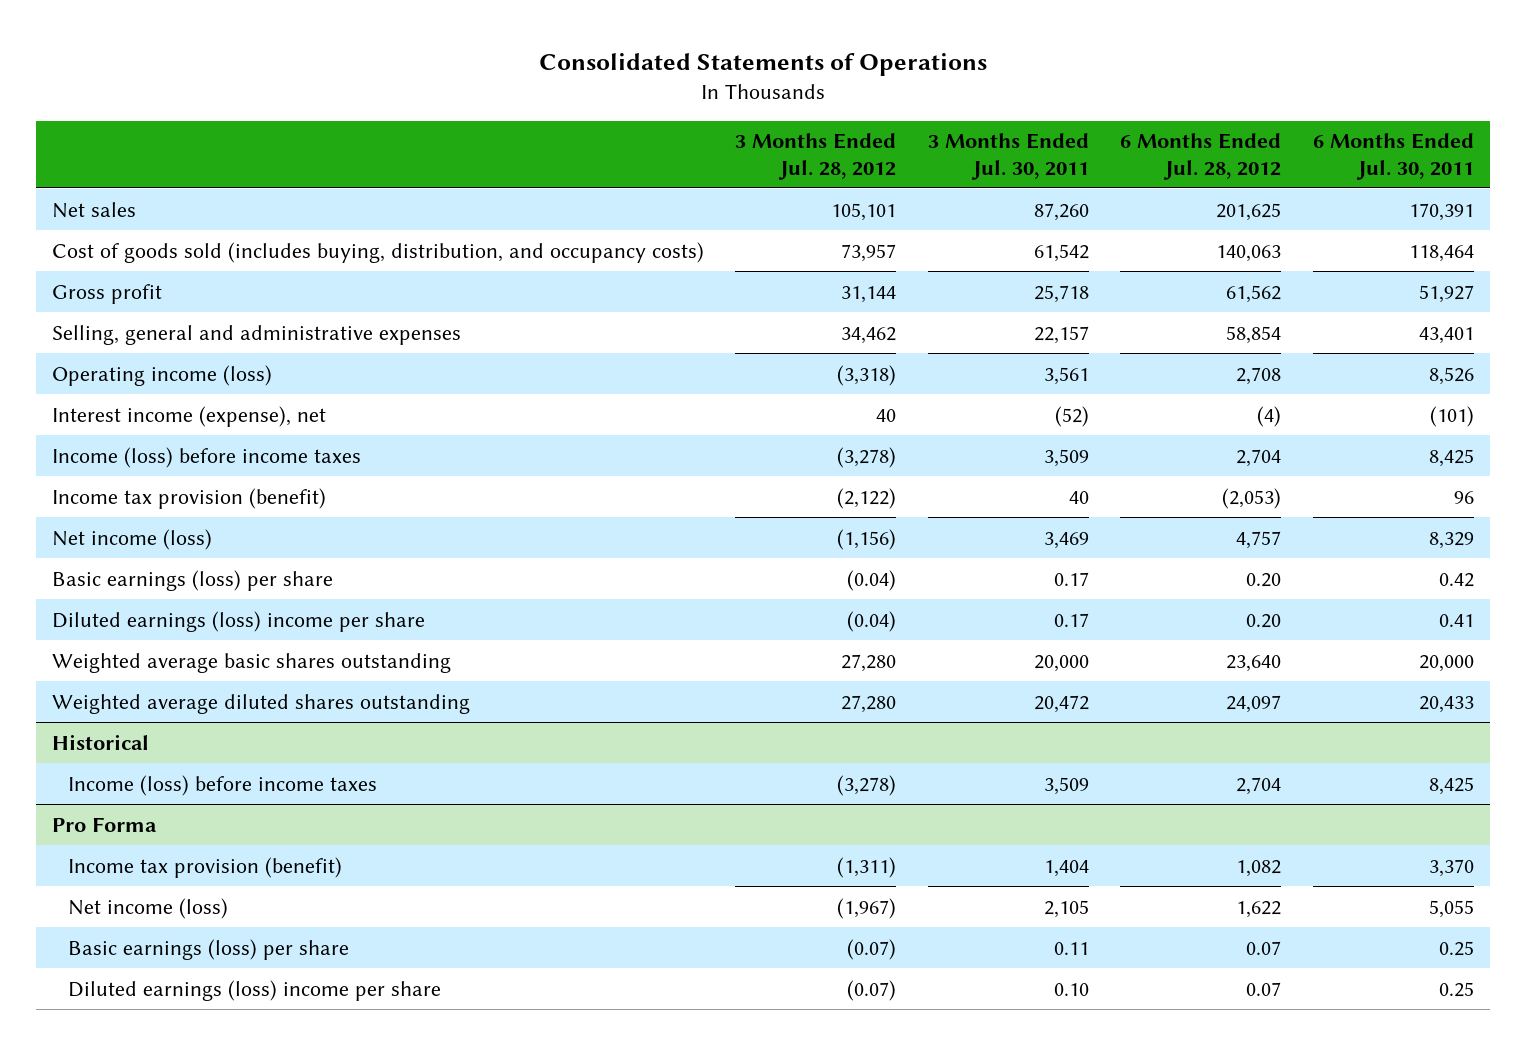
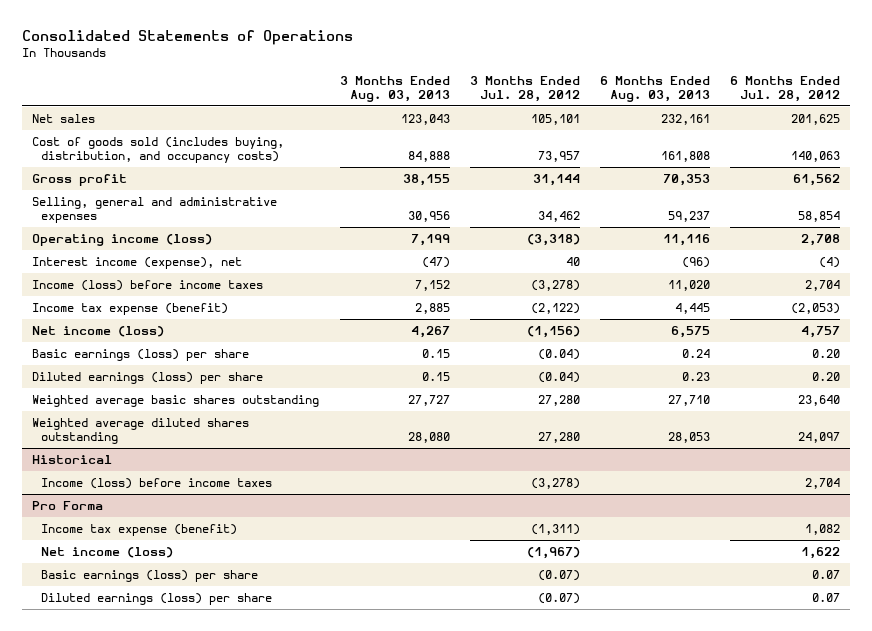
[927,133,1089,180] 3 Months Ended Jul. 30, 2011 -> none
[1312,133,1474,180] 6 Months Ended Jul. 30, 2011 -> none
none -> [339,75,450,102] 3 Months Ended Aug. 03, 2013
none -> [599,75,710,102] 6 Months Ended Aug. 03, 2013
[51,487,326,509] Income tax provision (benefit) -> [32,302,229,315] Income tax expense (benefit)
[51,610,425,632] Diluted earnings (loss) income per share -> [32,371,264,384] Diluted earnings (loss) per share
[67,856,342,878] Income tax provision (benefit) -> [41,523,238,536] Income tax expense (benefit)
[67,979,441,1001] Diluted earnings (loss) income per share -> [41,592,273,605] Diluted earnings (loss) per share

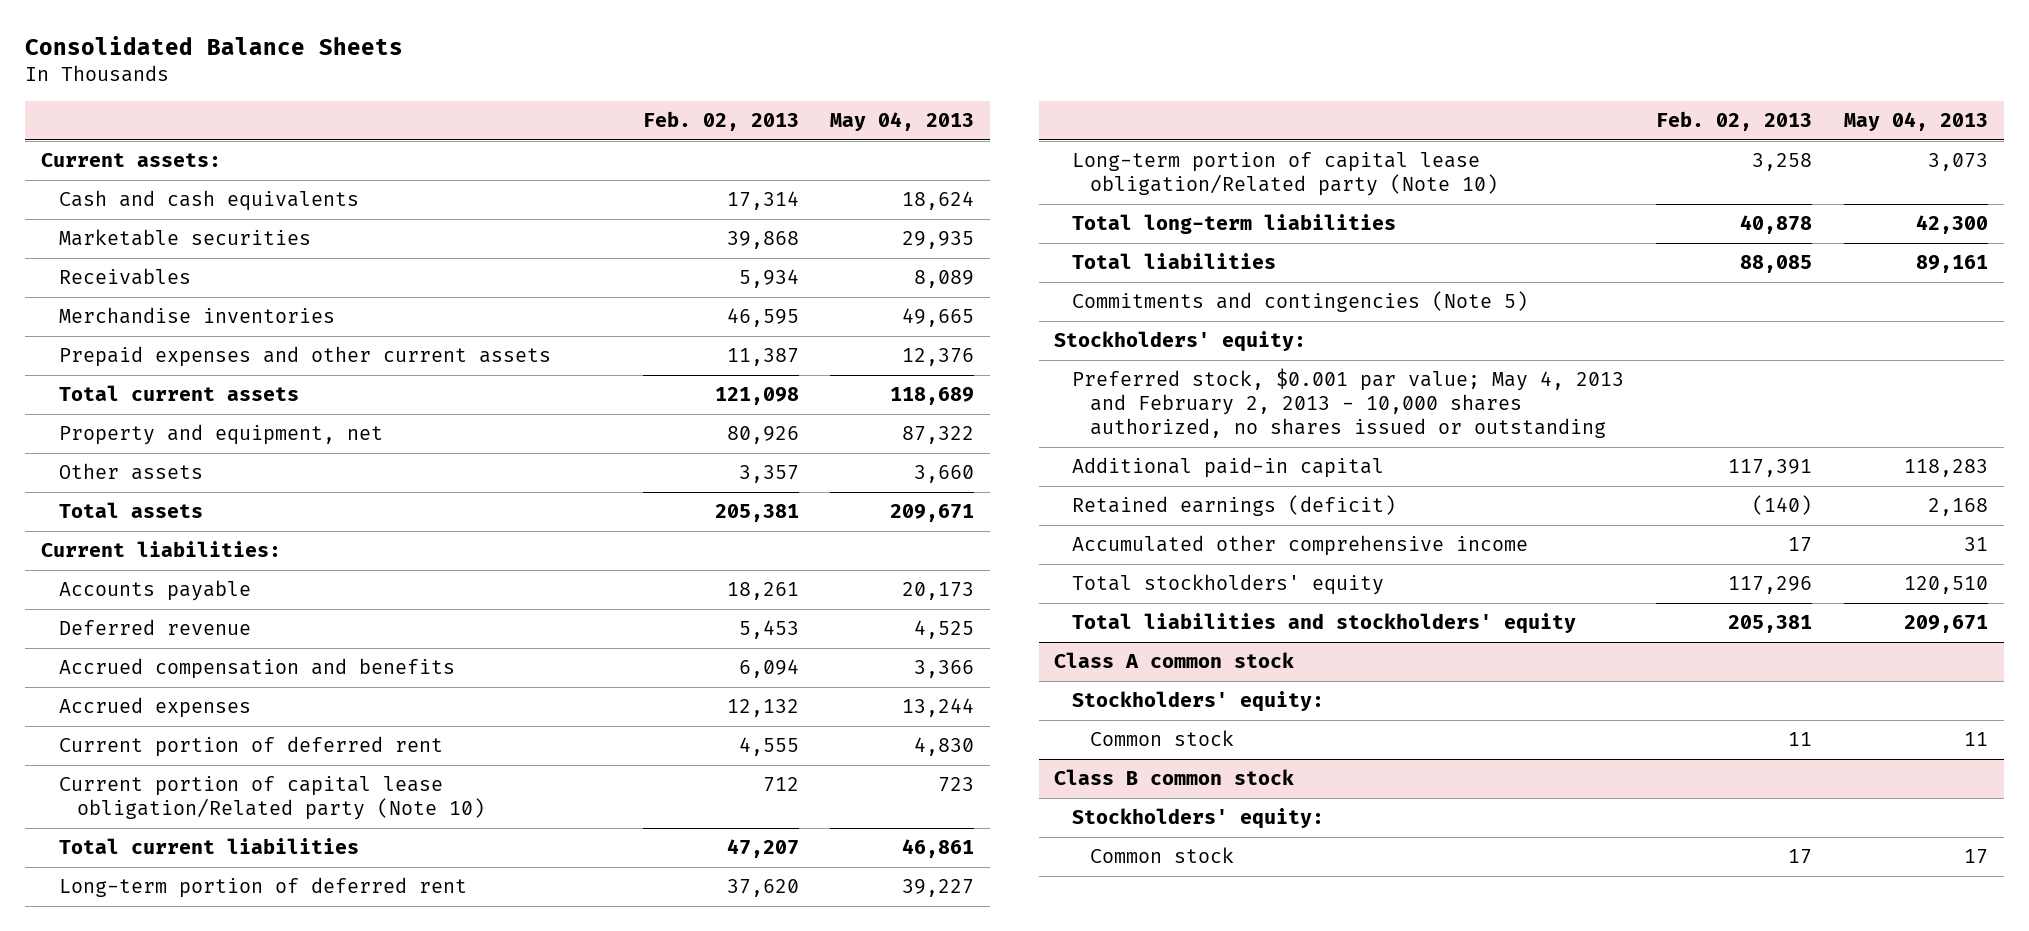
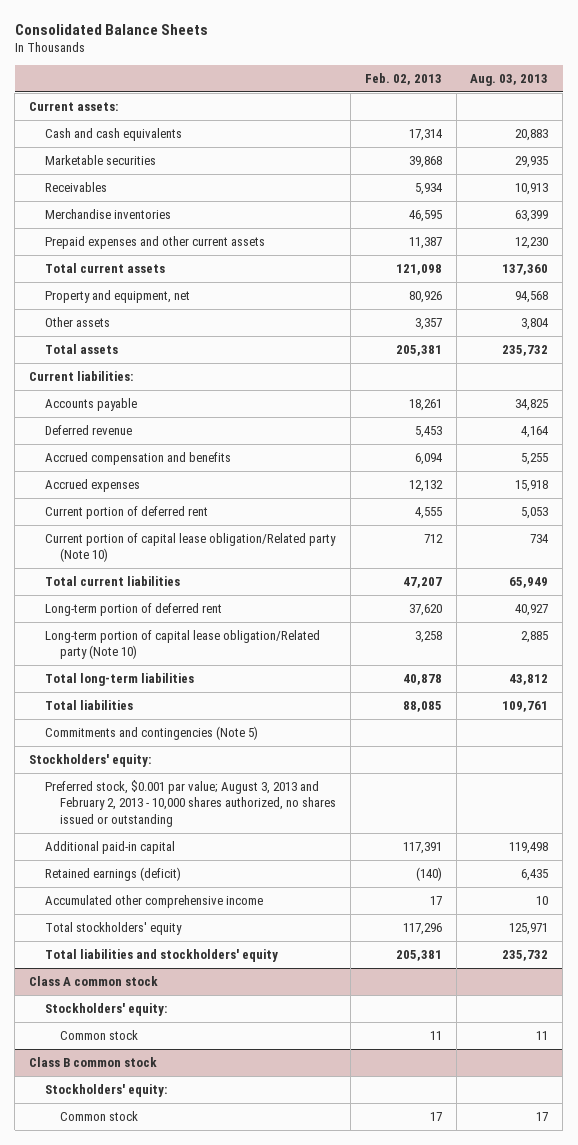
[830,111,975,131] May 04, 2013 -> none
none -> [470,73,549,86] Aug. 03, 2013
[1072,368,1625,439] Preferred stock, $0.001 par value; May 4, 2013 and February 2, 2013 - 10,000 shares authorized, no shares issued or outstanding -> [44,779,337,828] Preferred stock, $0.001 par value; August 3, 2013 and February 2, 2013 - 10,000 shares authorized, no shares issued or outstanding

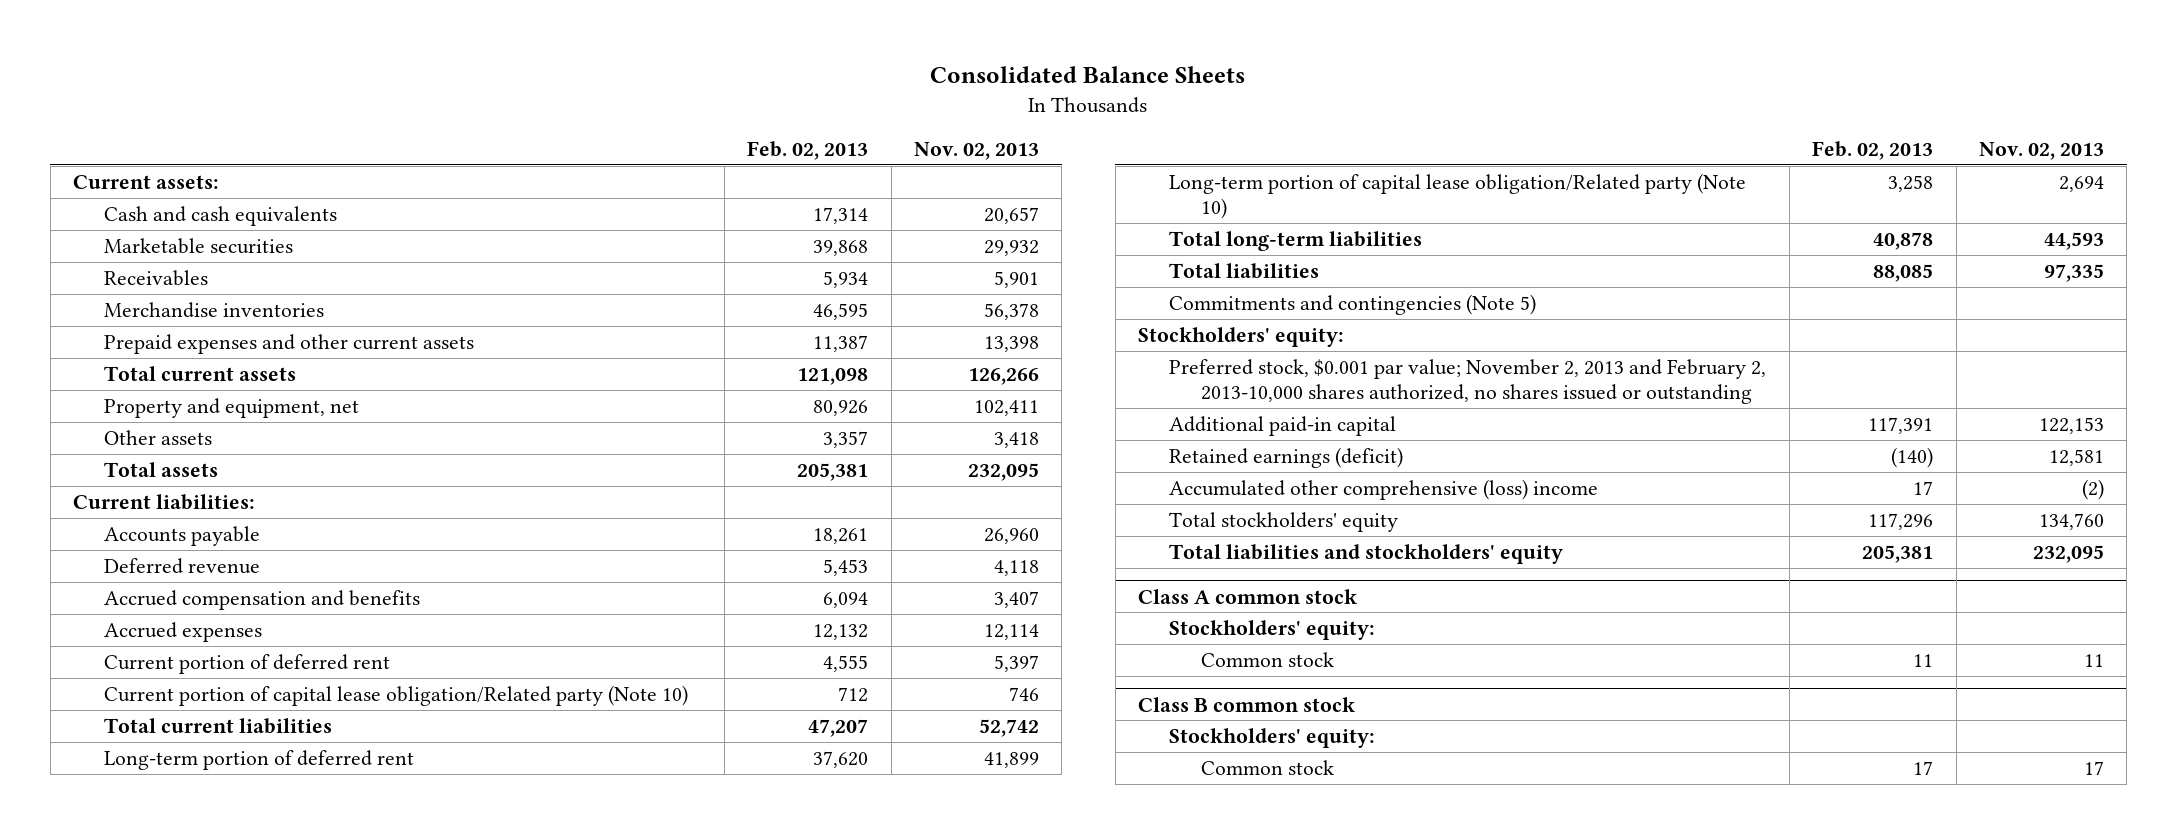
[470,73,549,86] Aug. 03, 2013 -> none
none -> [913,141,1039,160] Nov. 02, 2013
[44,779,337,828] Preferred stock, $0.001 par value; August 3, 2013 and February 2, 2013 - 10,000 shares authorized, no shares issued or outstanding -> [1169,358,1767,405] Preferred stock, $0.001 par value; November 2, 2013 and February 2, 2013-10,000 shares authorized, no shares issued or outstanding
[44,894,263,908] Accumulated other comprehensive income -> [1169,478,1599,500] Accumulated other comprehensive (loss) income

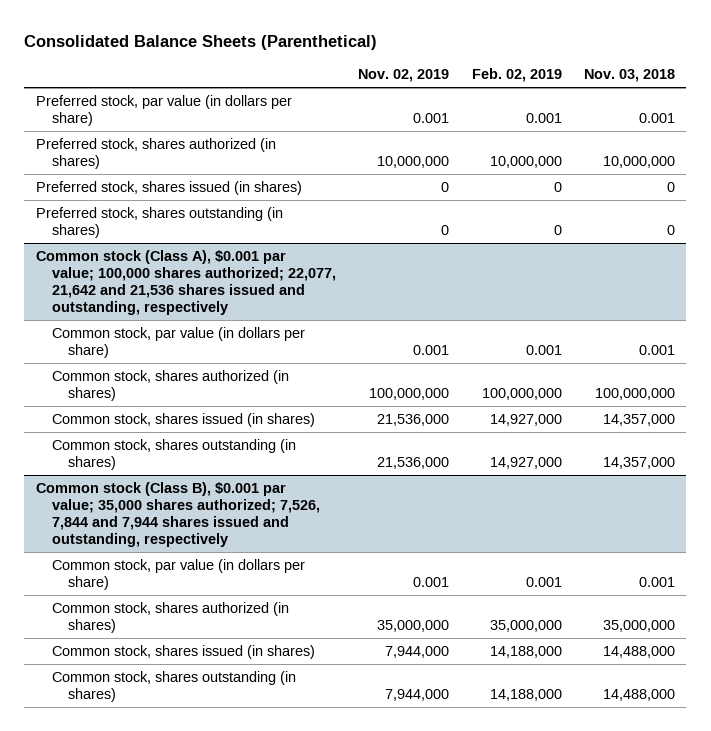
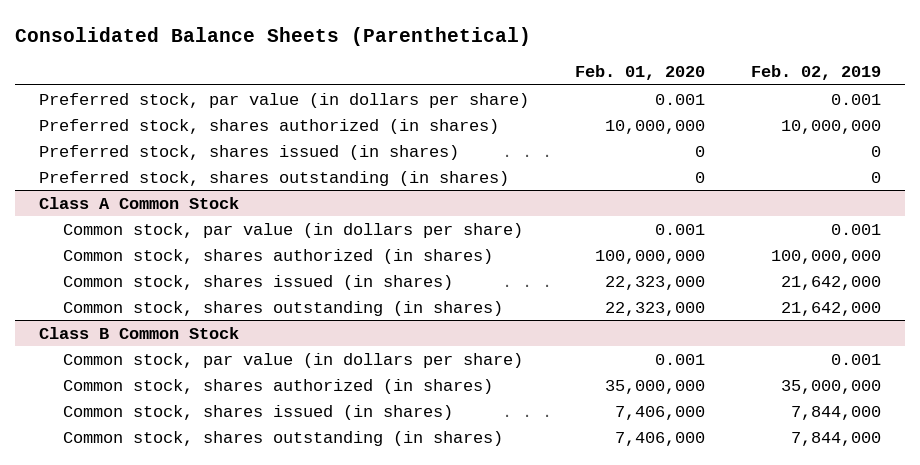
[358,69,450,83] Nov. 02, 2019 -> none
[583,69,675,83] Nov. 03, 2018 -> none
none -> [575,65,706,81] Feb. 01, 2020
[35,249,336,316] Common stock (Class A), $0.001 par value; 100,000 shares authorized; 22,077, 21,642 and 21,536 shares issued and outstanding, respectively -> [38,196,239,209] Class A Common Stock
[489,413,562,426] 14,927,000 -> [781,275,882,290] 21,642,000
[489,457,562,470] 14,927,000 -> [781,301,882,316] 21,642,000
[35,481,320,548] Common stock (Class B), $0.001 par value; 35,000 shares authorized; 7,526, 7,844 and 7,944 shares issued and outstanding, respectively -> [38,326,239,339] Class B Common Stock
[489,645,562,658] 14,188,000 -> [791,405,882,420] 7,844,000
[489,689,562,702] 14,188,000 -> [791,431,882,446] 7,844,000

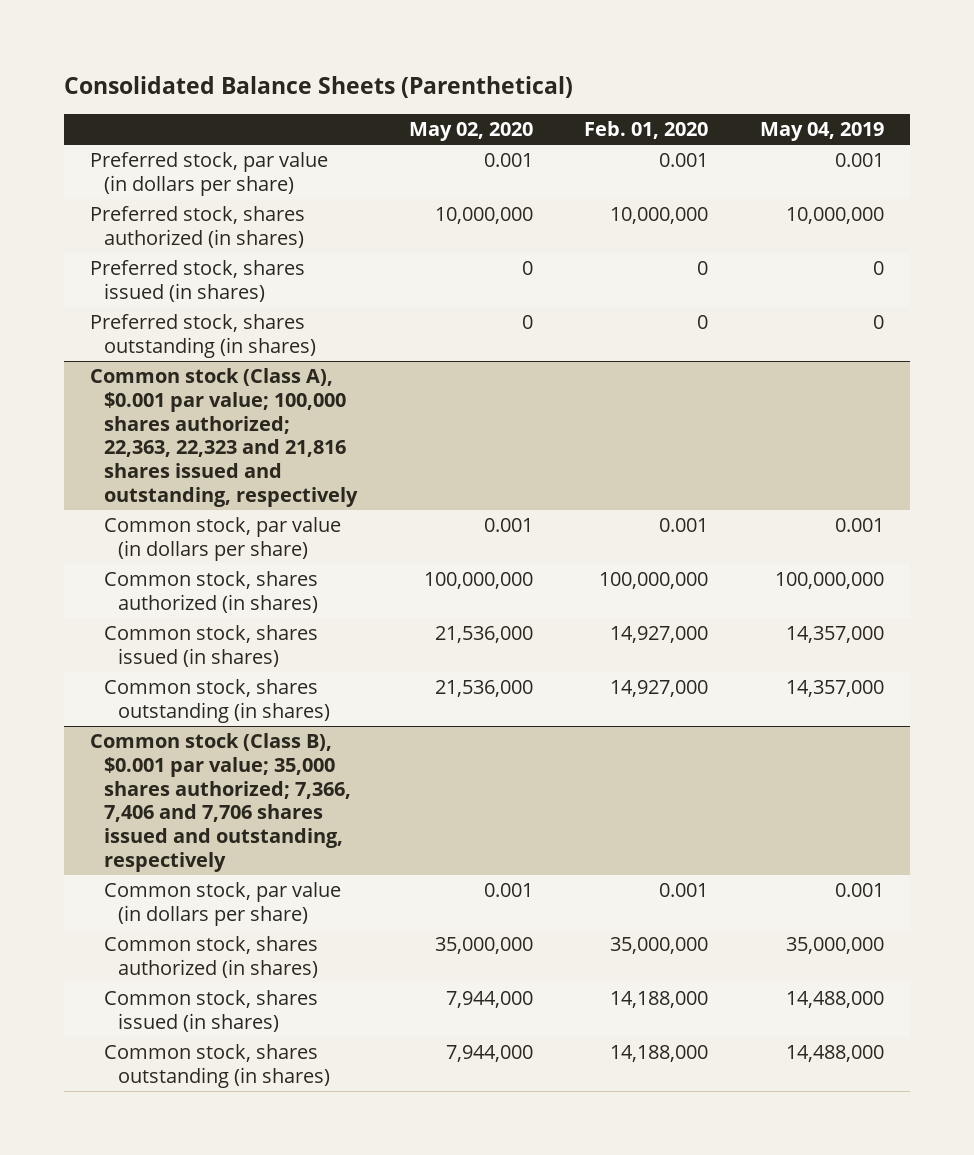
[751,65,882,81] Feb. 02, 2019 -> none
none -> [408,122,533,142] May 02, 2020
none -> [760,122,885,142] May 04, 2019
[38,196,239,209] Class A Common Stock -> [89,368,359,507] Common stock (Class A), $0.001 par value; 100,000 shares authorized; 22,363, 22,323 and 21,816 shares issued and outstanding, respectively
[605,275,706,290] 22,323,000 -> [610,626,709,644] 14,927,000
[605,301,706,316] 22,323,000 -> [610,680,709,698] 14,927,000
[38,326,239,339] Class B Common Stock -> [89,733,352,872] Common stock (Class B), $0.001 par value; 35,000 shares authorized; 7,366, 7,406 and 7,706 shares issued and outstanding, respectively
[615,405,706,420] 7,406,000 -> [610,991,709,1009] 14,188,000
[615,431,706,446] 7,406,000 -> [610,1045,709,1063] 14,188,000

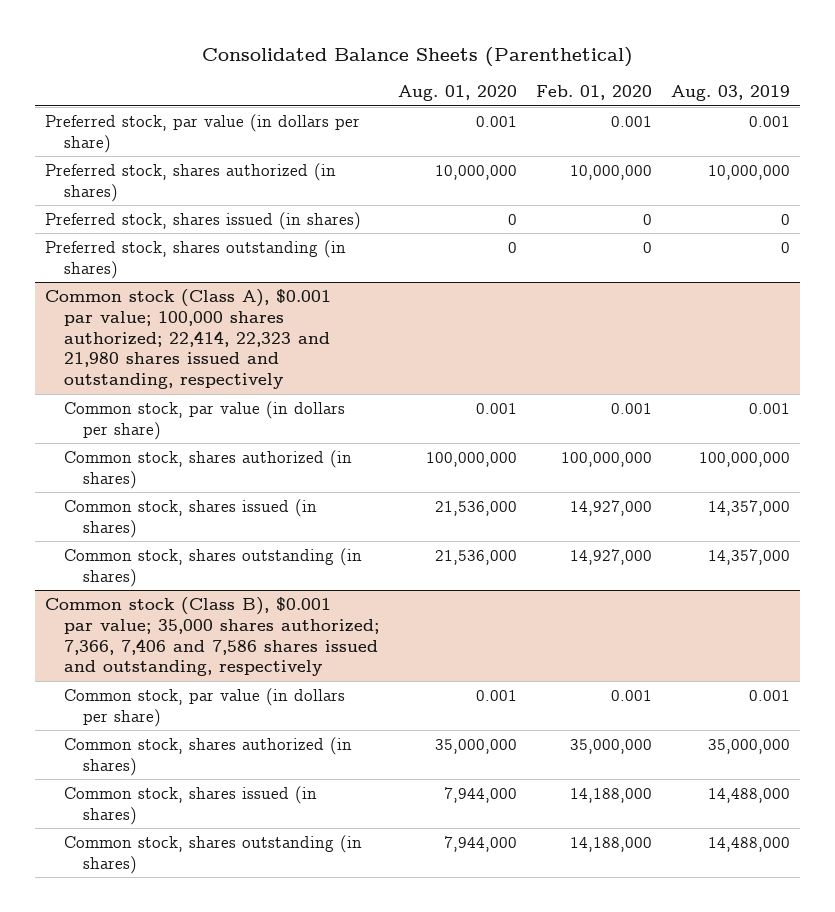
[408,122,533,142] May 02, 2020 -> none
[760,122,885,142] May 04, 2019 -> none
none -> [398,85,518,102] Aug. 01, 2020
none -> [671,85,791,102] Aug. 03, 2019
[89,368,359,507] Common stock (Class A), $0.001 par value; 100,000 shares authorized; 22,363, 22,323 and 21,816 shares issued and outstanding, respectively -> [44,288,331,390] Common stock (Class A), $0.001 par value; 100,000 shares authorized; 22,414, 22,323 and 21,980 shares issued and outstanding, respectively
[89,733,352,872] Common stock (Class B), $0.001 par value; 35,000 shares authorized; 7,366, 7,406 and 7,706 shares issued and outstanding, respectively -> [44,596,379,677] Common stock (Class B), $0.001 par value; 35,000 shares authorized; 7,366, 7,406 and 7,586 shares issued and outstanding, respectively

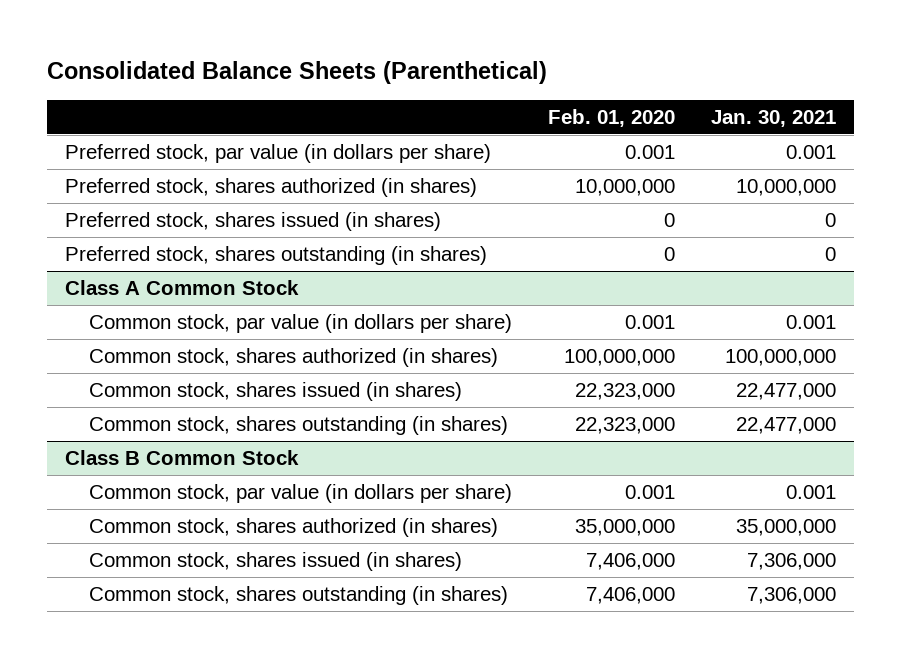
[398,85,518,102] Aug. 01, 2020 -> none
[671,85,791,102] Aug. 03, 2019 -> none
none -> [710,109,836,127] Jan. 30, 2021
[44,288,331,390] Common stock (Class A), $0.001 par value; 100,000 shares authorized; 22,414, 22,323 and 21,980 shares issued and outstanding, respectively -> [65,280,300,296] Class A Common Stock
[570,499,653,516] 14,927,000 -> [574,383,675,401] 22,323,000
[570,548,653,565] 14,927,000 -> [574,417,675,435] 22,323,000
[44,596,379,677] Common stock (Class B), $0.001 par value; 35,000 shares authorized; 7,366, 7,406 and 7,586 shares issued and outstanding, respectively -> [65,450,300,466] Class B Common Stock
[570,787,653,803] 14,188,000 -> [585,553,675,571] 7,406,000
[570,836,653,852] 14,188,000 -> [585,587,675,605] 7,406,000

